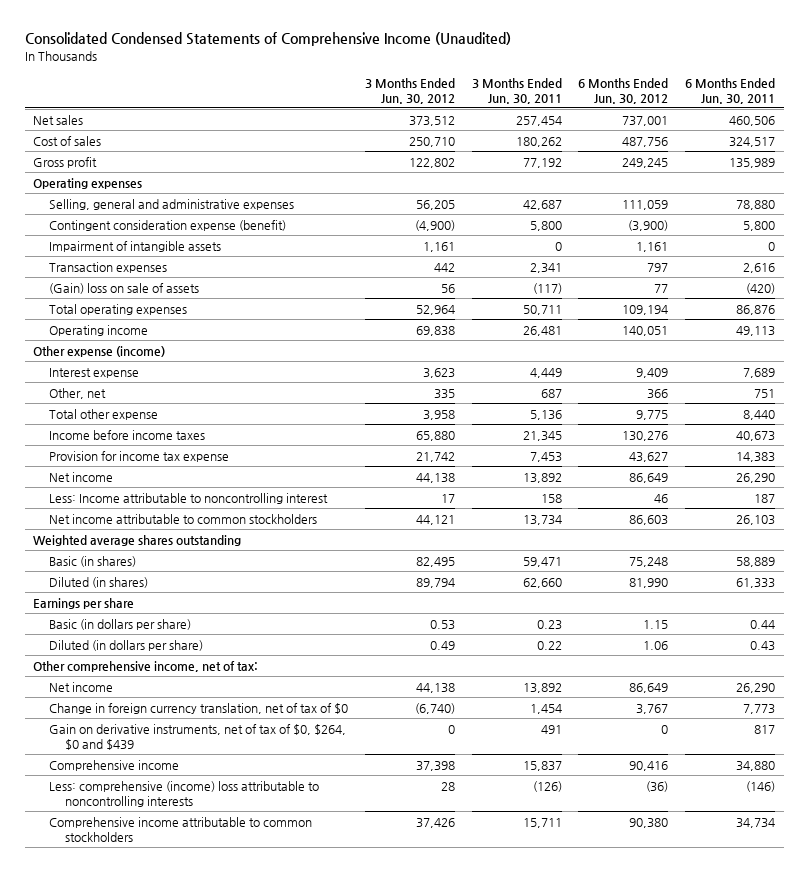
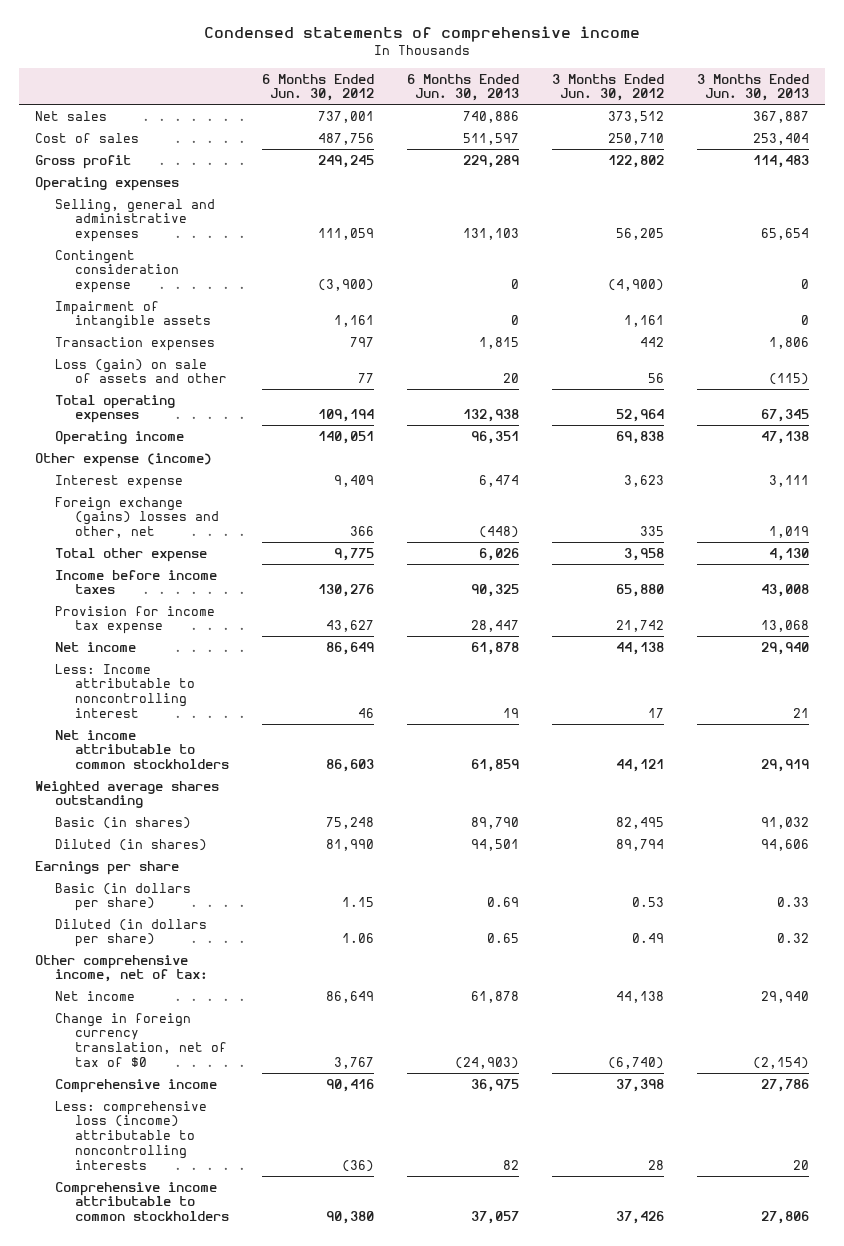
[24,32,511,47] Consolidated Condensed Statements of Comprehensive Income (Unaudited) -> [204,26,641,43] Condensed statements of comprehensive income
[471,77,562,104] 3 Months Ended Jun. 30, 2011 -> none
[685,77,776,104] 6 Months Ended Jun. 30, 2011 -> none
none -> [407,73,520,102] 6 Months Ended Jun. 30, 2013
none -> [696,73,809,102] 3 Months Ended Jun. 30, 2013
[49,219,287,231] Contingent consideration expense (benefit) -> [55,249,180,294] Contingent consideration expense
[49,282,200,294] (Gain) loss on sale of assets -> [55,358,228,384] Loss (gain) on sale of assets and other
[49,387,107,399] Other, net -> [55,496,220,539] Foreign exchange (gains) losses and other, net
[49,723,347,750] Gain on derivative instruments, net of tax of $0, $264, $0 and $439 -> none
[49,780,320,807] Less: comprehensive (income) loss attributable to noncontrolling interests -> [55,1100,208,1170] Less: comprehensive loss (income) attributable to noncontrolling interests

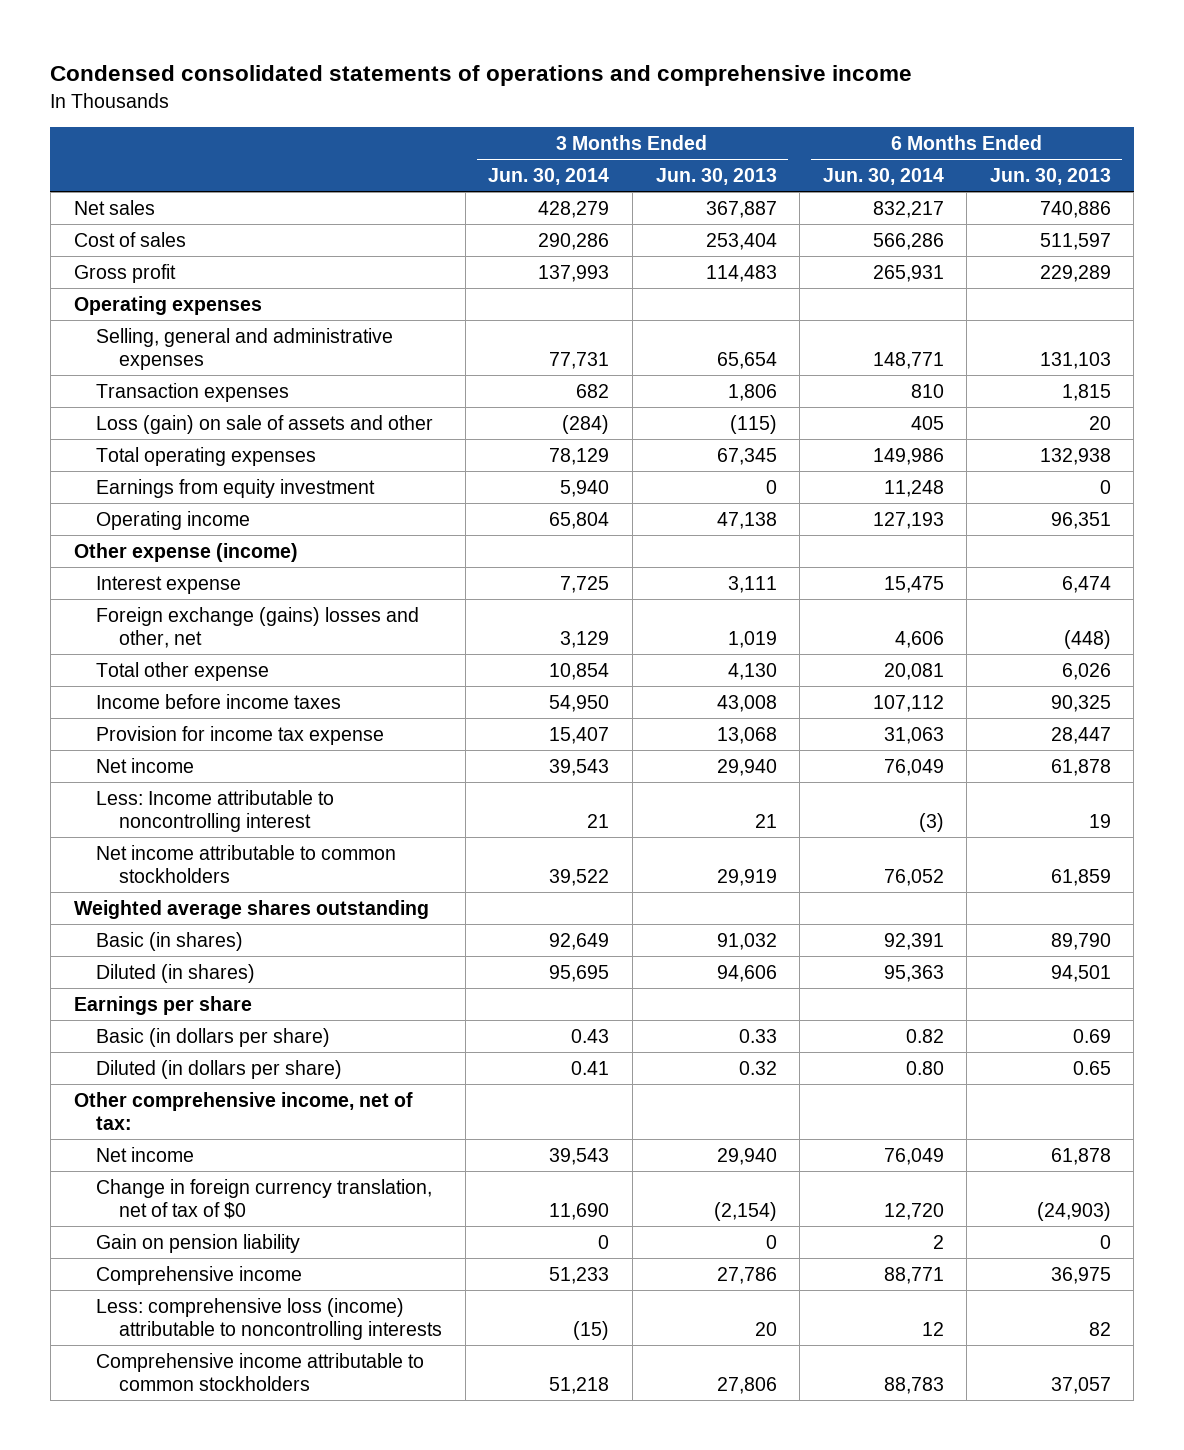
[204,26,641,43] Condensed statements of comprehensive income -> [50,65,913,87] Condensed consolidated statements of operations and comprehensive income
[262,73,375,102] 6 Months Ended Jun. 30, 2012 -> none
[552,73,665,102] 3 Months Ended Jun. 30, 2012 -> none
none -> [488,167,610,185] Jun. 30, 2014
none -> [822,167,944,185] Jun. 30, 2014
[55,249,180,294] Contingent consideration expense -> none
[55,300,212,330] Impairment of intangible assets -> none
none -> [96,478,376,498] Earnings from equity investment
none -> [96,1233,301,1253] Gain on pension liability

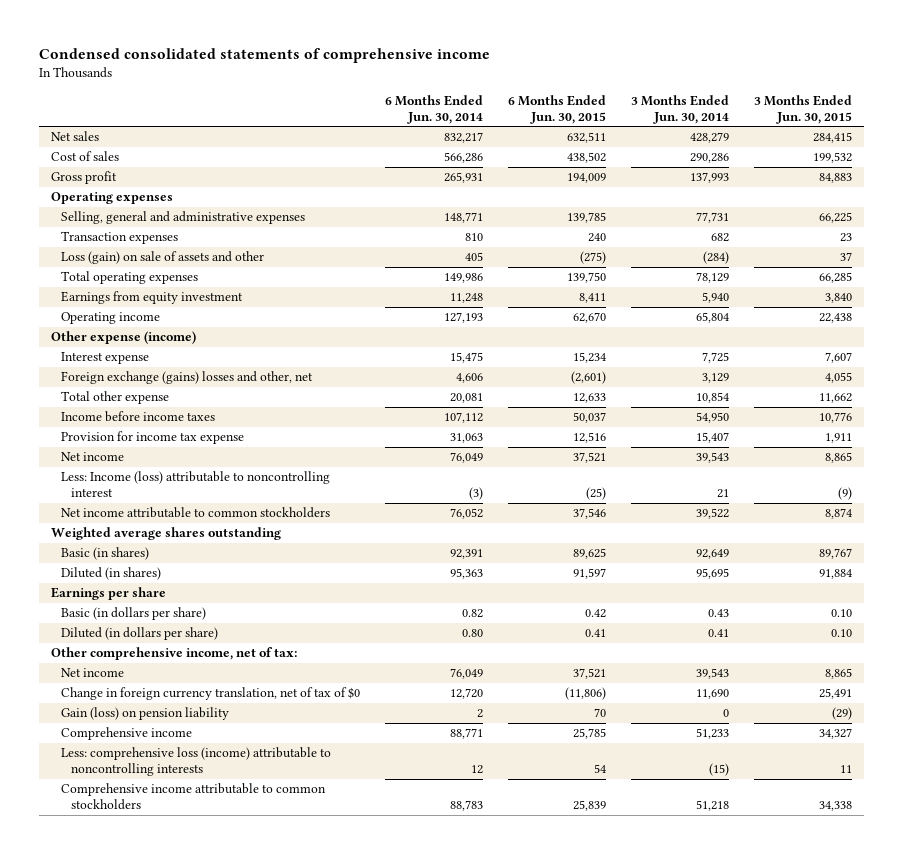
[50,65,913,87] Condensed consolidated statements of operations and comprehensive income -> [38,48,490,64] Condensed consolidated statements of comprehensive income
[655,167,777,185] Jun. 30, 2013 -> none
[989,167,1111,185] Jun. 30, 2013 -> none
none -> [507,94,606,124] 6 Months Ended Jun. 30, 2015
none -> [753,94,852,124] 3 Months Ended Jun. 30, 2015
[96,789,335,833] Less: Income attributable to noncontrolling interest -> [61,471,331,498] Less: Income (loss) attributable to noncontrolling interest
[96,1233,301,1253] Gain on pension liability -> [61,707,230,721] Gain (loss) on pension liability

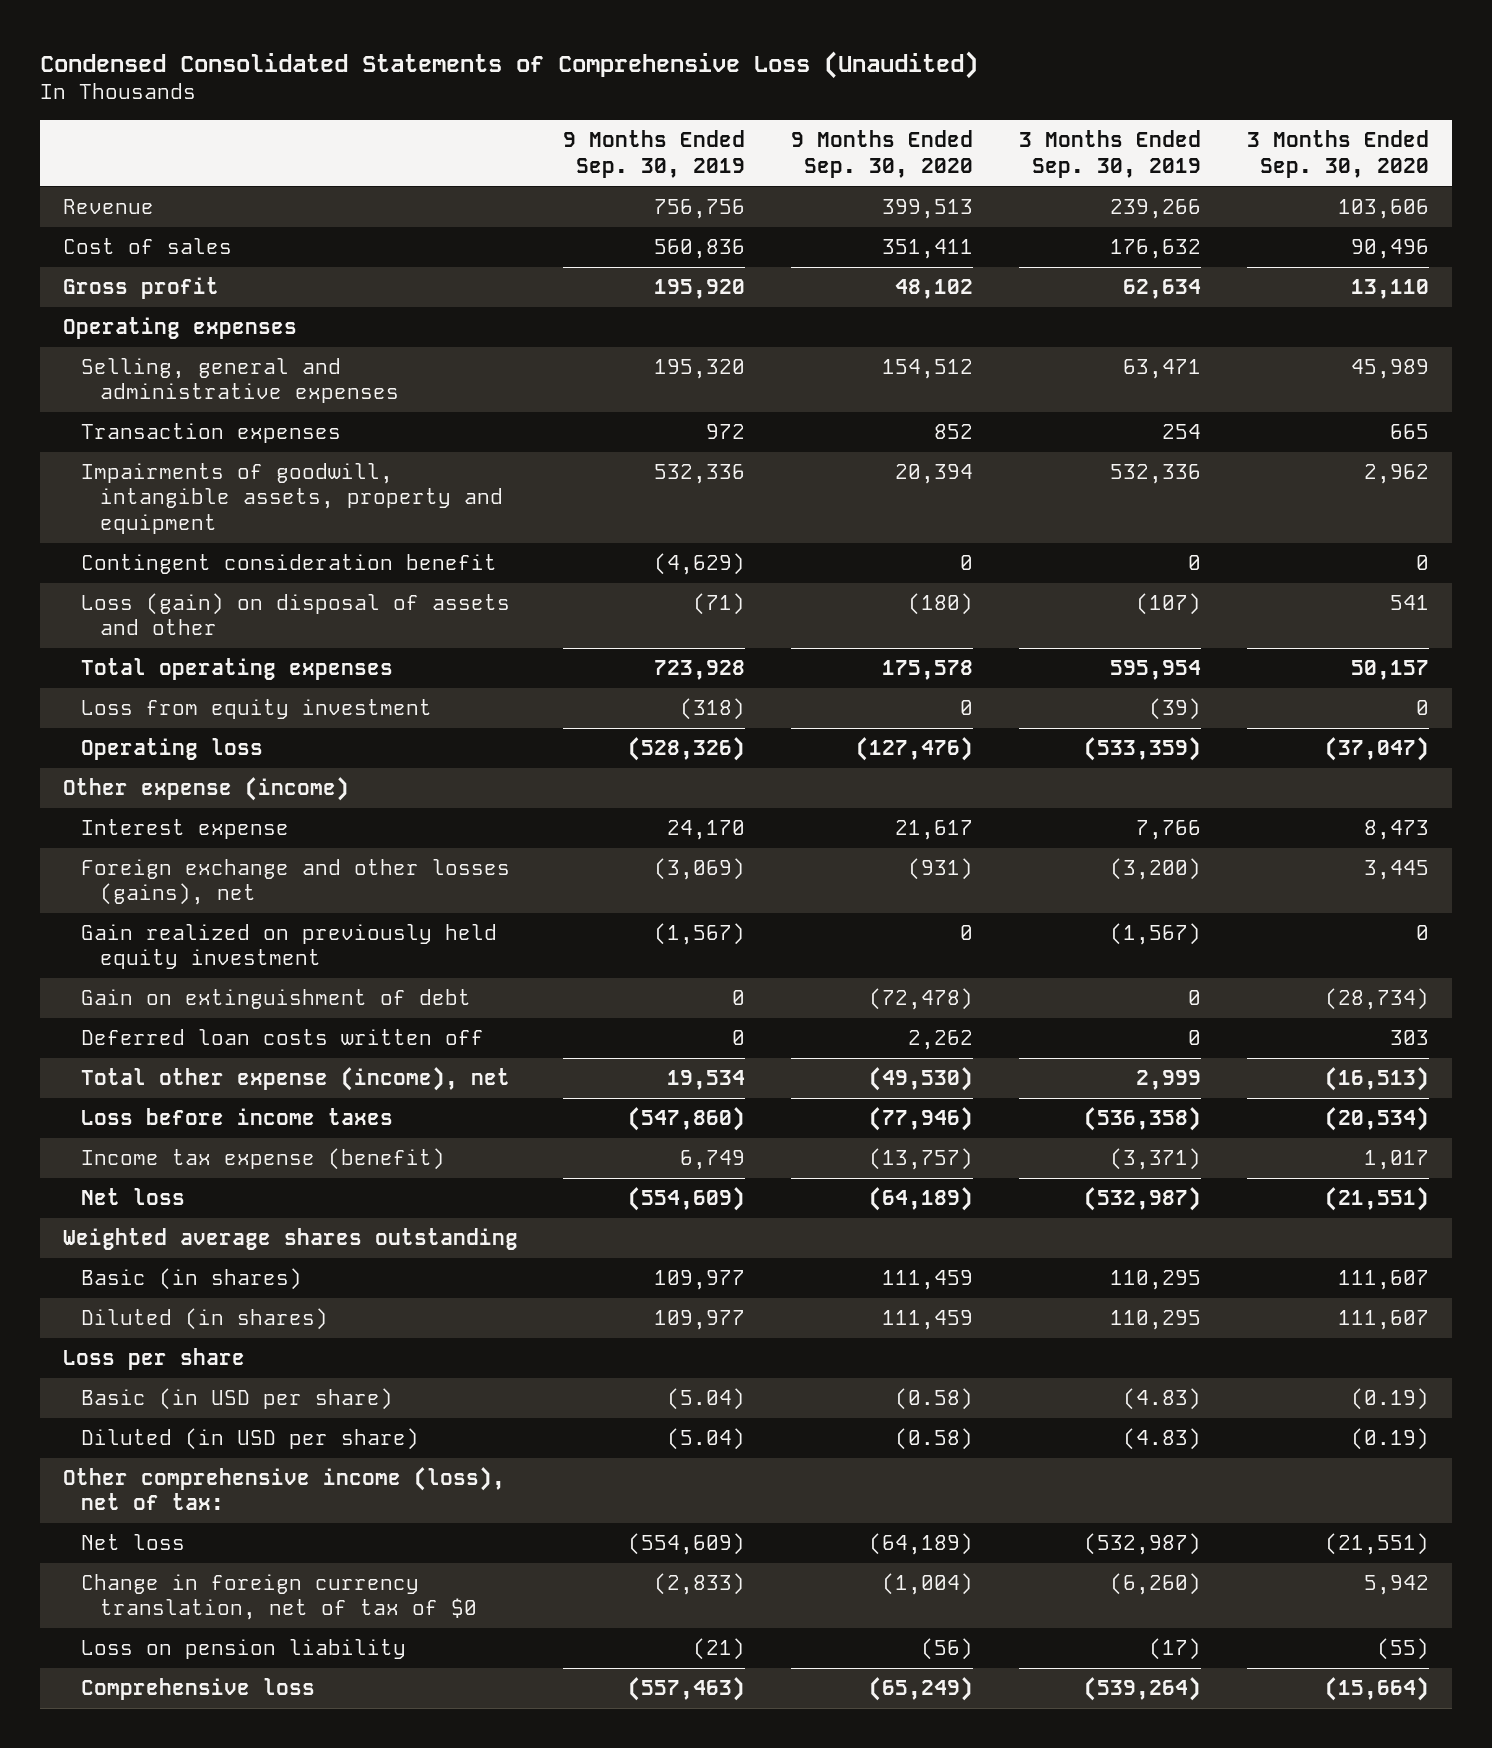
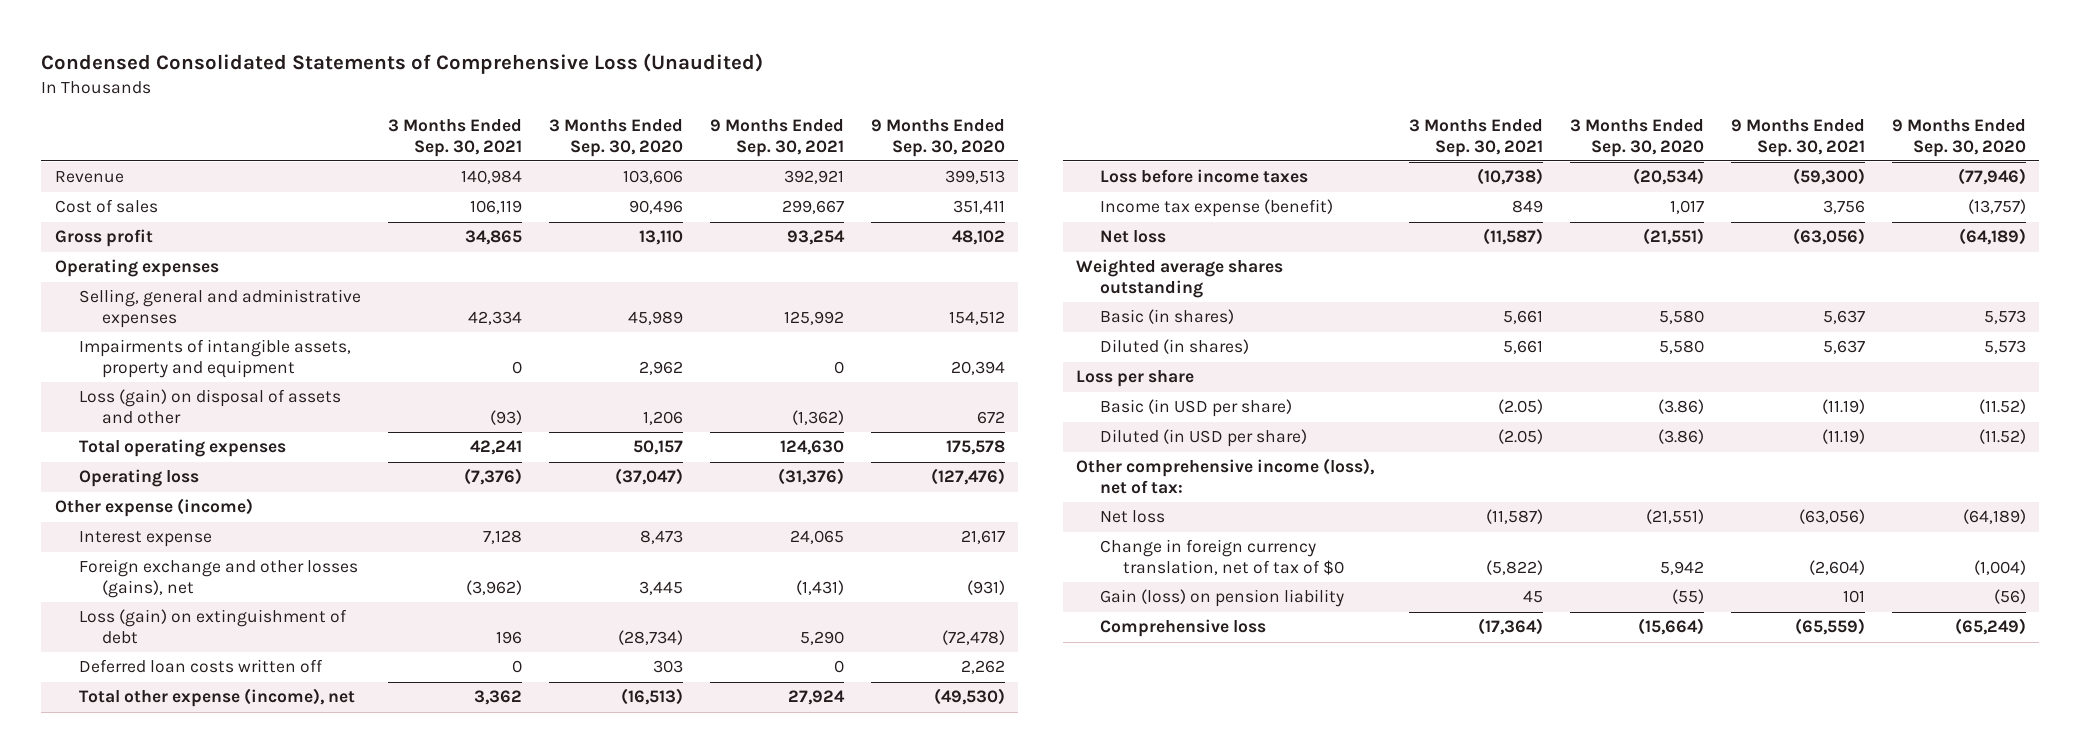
[563,130,746,178] 9 Months Ended Sep. 30, 2019 -> none
[1019,130,1202,178] 3 Months Ended Sep. 30, 2019 -> none
none -> [387,119,522,157] 3 Months Ended Sep. 30, 2021
none -> [709,119,844,157] 9 Months Ended Sep. 30, 2021
[81,423,342,444] Transaction expenses -> none
[81,554,498,575] Contingent consideration benefit -> none
[81,463,504,534] Impairments of goodwill, intangible assets, property and equipment -> [78,339,351,379] Impairments of intangible assets, property and equipment
[908,593,974,616] (180) -> [976,411,1005,425] 672
[1390,595,1430,611] 541 -> [642,411,683,426] 1,206
[81,699,433,720] Loss from equity investment -> none
[81,924,498,970] Gain realized on previously held equity investment -> none
[81,989,472,1010] Gain on extinguishment of debt -> [78,609,347,645] Loss (gain) on extinguishment of debt
[882,1270,974,1291] 111,459 -> [1983,310,2026,325] 5,573
[1338,1270,1430,1291] 111,607 -> [1658,310,1704,325] 5,580
[882,1310,974,1331] 111,459 -> [1983,340,2026,355] 5,573
[1338,1310,1430,1331] 111,607 -> [1658,340,1704,355] 5,580
[895,1388,974,1411] (0.58) -> [1978,399,2026,415] (11.52)
[1351,1388,1430,1411] (0.19) -> [1657,399,1704,415] (3.86)
[895,1428,974,1451] (0.58) -> [1978,429,2026,445] (11.52)
[1351,1428,1430,1451] (0.19) -> [1657,429,1704,445] (3.86)
[81,1639,407,1660] Loss on pension liability -> [1099,589,1344,608] Gain (loss) on pension liability

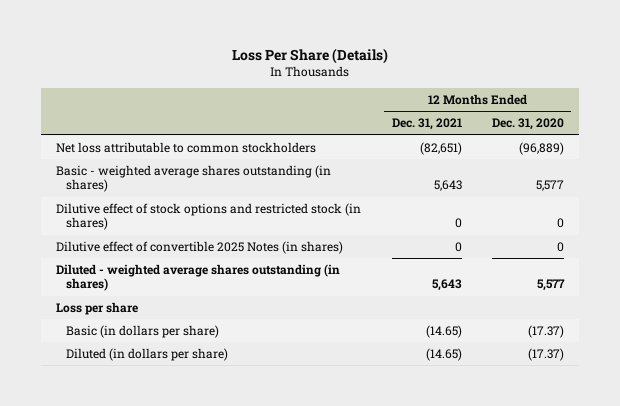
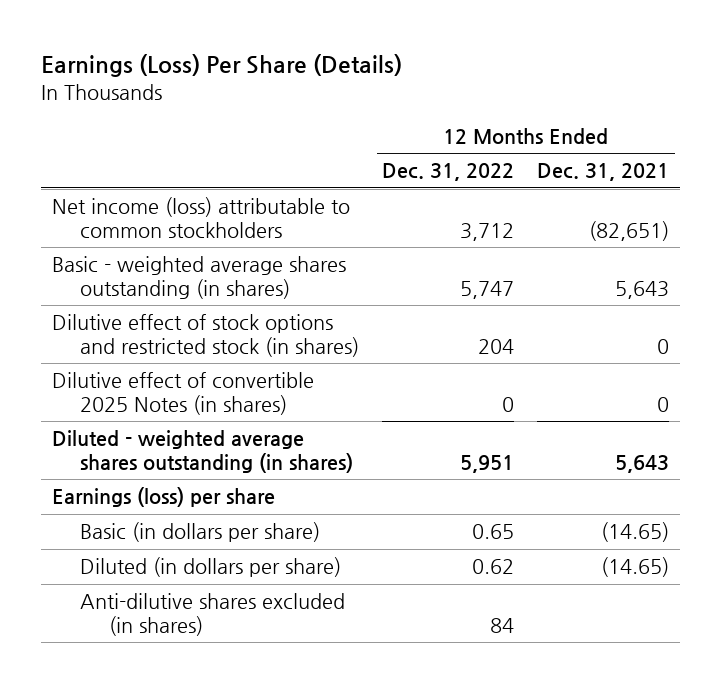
[232,47,389,64] Loss Per Share (Details) -> [40,53,402,77] Earnings (Loss) Per Share (Details)
[491,118,564,131] Dec. 31, 2020 -> none
none -> [382,163,515,182] Dec. 31, 2022
[56,142,317,154] Net loss attributable to common stockholders -> [52,197,351,238] Net income (loss) attributable to common stockholders
[56,302,139,316] Loss per share -> [52,487,276,508] Earnings (loss) per share
none -> [80,593,346,636] Anti-dilutive shares excluded (in shares)

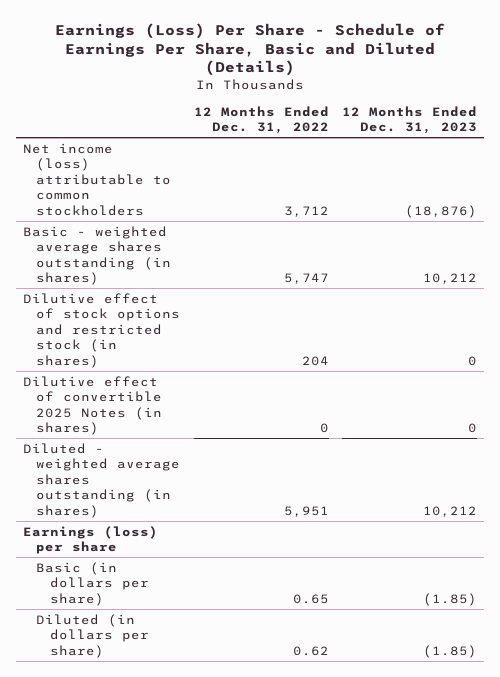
[40,53,402,77] Earnings (Loss) Per Share (Details) -> [54,22,445,77] Earnings (Loss) Per Share - Schedule of Earnings Per Share, Basic and Diluted (Details)
[537,163,670,182] Dec. 31, 2021 -> none
none -> [342,105,478,135] 12 Months Ended Dec. 31, 2023
[80,593,346,636] Anti-dilutive shares excluded (in shares) -> none

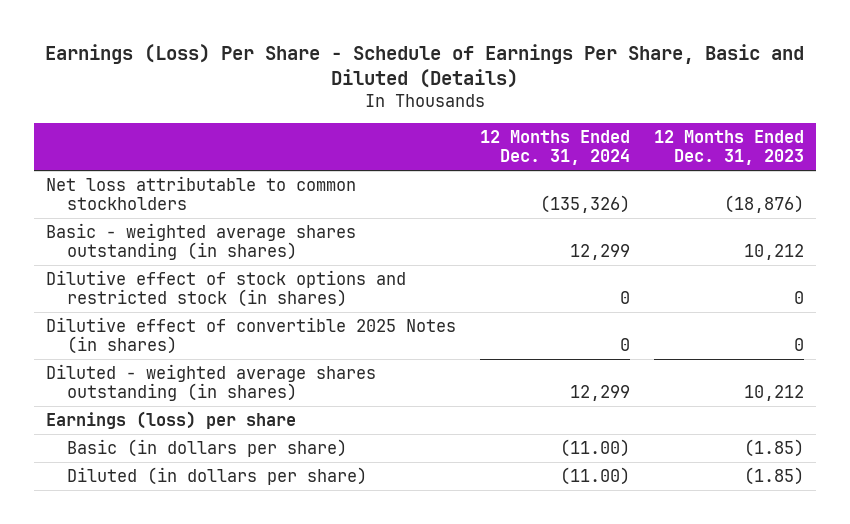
[193,105,329,135] 12 Months Ended Dec. 31, 2022 -> none
none -> [480,130,631,166] 12 Months Ended Dec. 31, 2024
[22,142,172,216] Net income (loss) attributable to common stockholders -> [46,176,357,210] Net loss attributable to common stockholders

